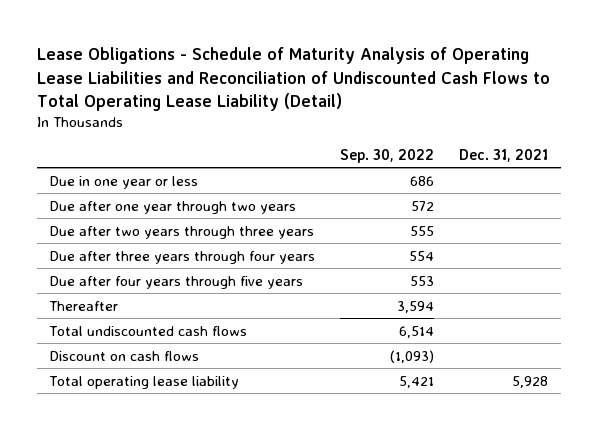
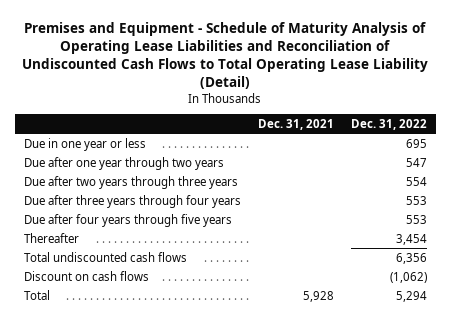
[36,47,550,111] Lease Obligations - Schedule of Maturity Analysis of Operating Lease Liabilities and Reconciliation of Undiscounted Cash Flows to Total Operating Lease Liability (Detail) -> [22,21,429,90] Premises and Equipment - Schedule of Maturity Analysis of Operating Lease Liabilities and Reconciliation of Undiscounted Cash Flows to Total Operating Lease Liability (Detail)
[340,148,435,163] Sep. 30, 2022 -> none
none -> [351,118,428,130] Dec. 31, 2022
[49,375,240,389] Total operating lease liability -> [23,289,50,300] Total

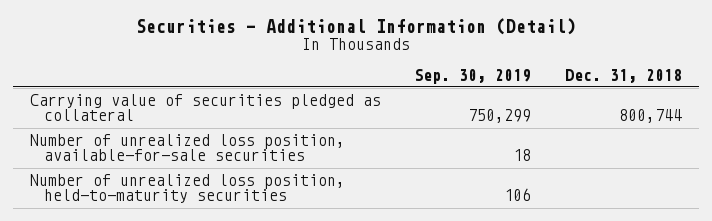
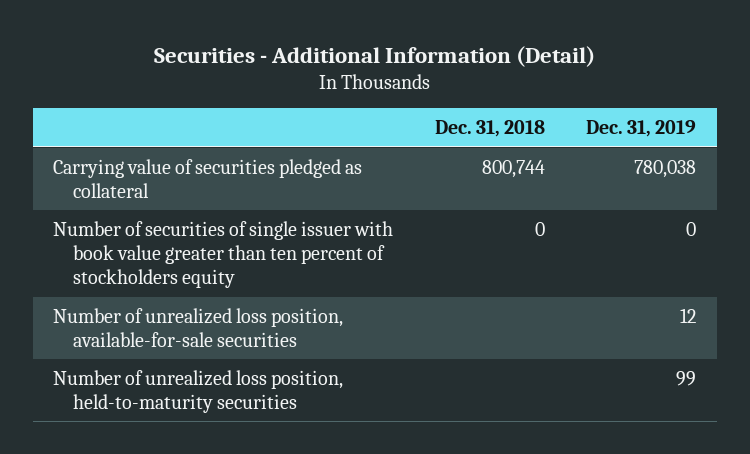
[414,68,532,84] Sep. 30, 2019 -> none
none -> [586,120,697,138] Dec. 31, 2019
none -> [53,220,394,289] Number of securities of single issuer with book value greater than ten percent of stockholders equity

